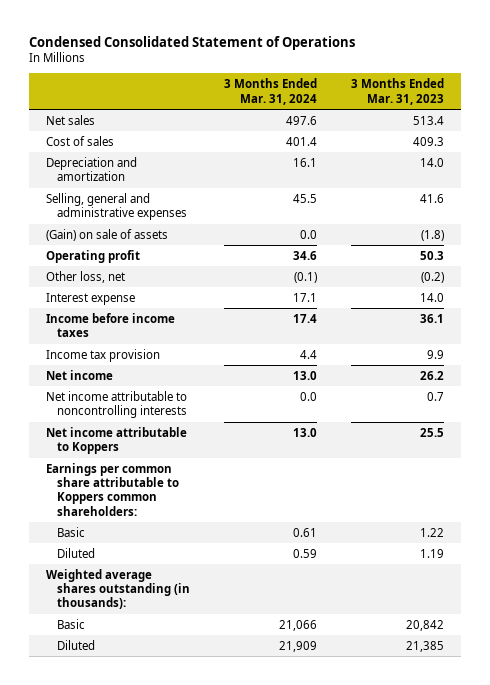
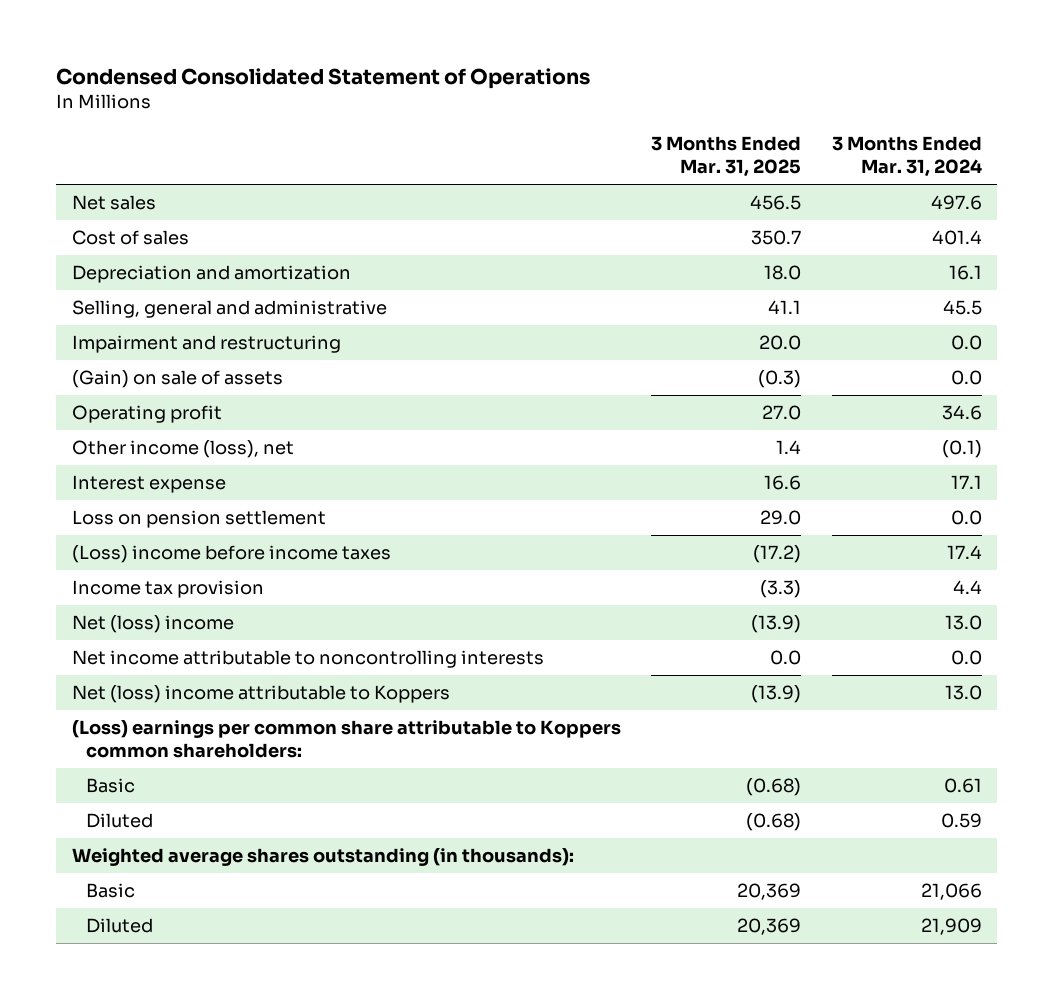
[351,78,445,105] 3 Months Ended Mar. 31, 2023 -> none
none -> [651,136,802,177] 3 Months Ended Mar. 31, 2025
[45,192,188,221] Selling, general and administrative expenses -> [71,300,387,319] Selling, general and administrative
none -> [71,335,341,354] Impairment and restructuring
[45,270,125,283] Other loss, net -> [71,440,294,459] Other income (loss), net
none -> [71,510,326,529] Loss on pension settlement
[45,312,175,338] Income before income taxes -> [71,545,391,564] (Loss) income before income taxes
[45,369,113,380] Net income -> [71,615,234,634] Net (loss) income
[45,426,187,455] Net income attributable to Koppers -> [71,685,450,704] Net (loss) income attributable to Koppers
[45,462,180,516] Earnings per common share attributable to Koppers common shareholders: -> [71,720,621,758] (Loss) earnings per common share attributable to Koppers common shareholders:

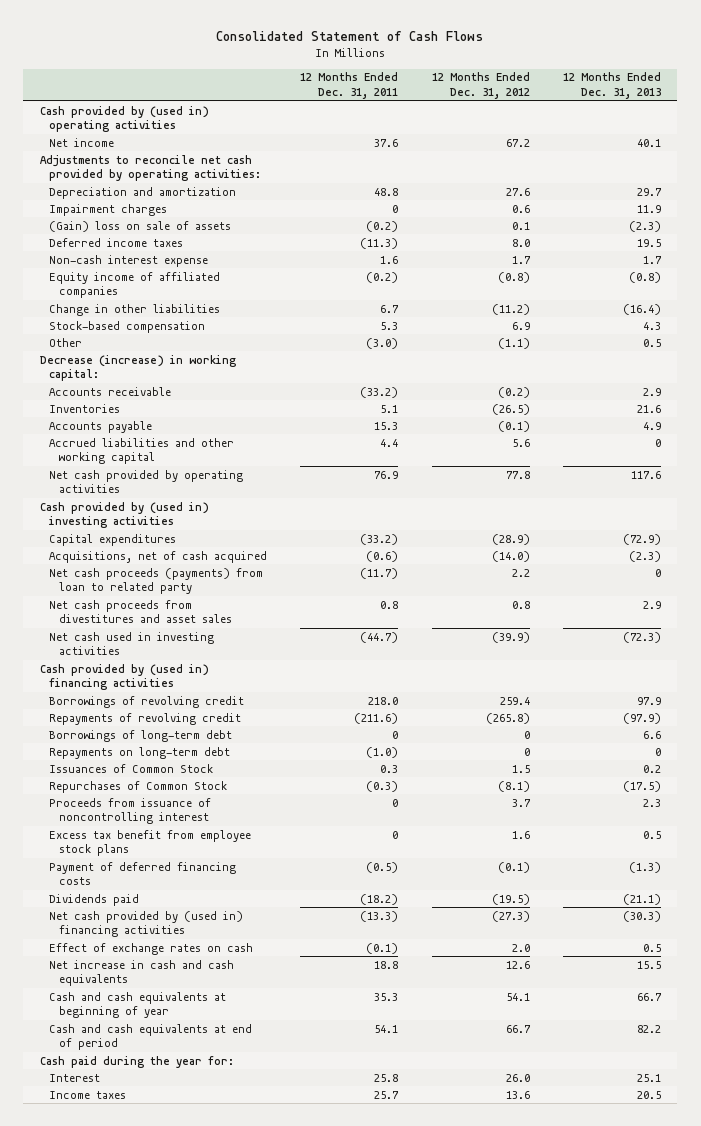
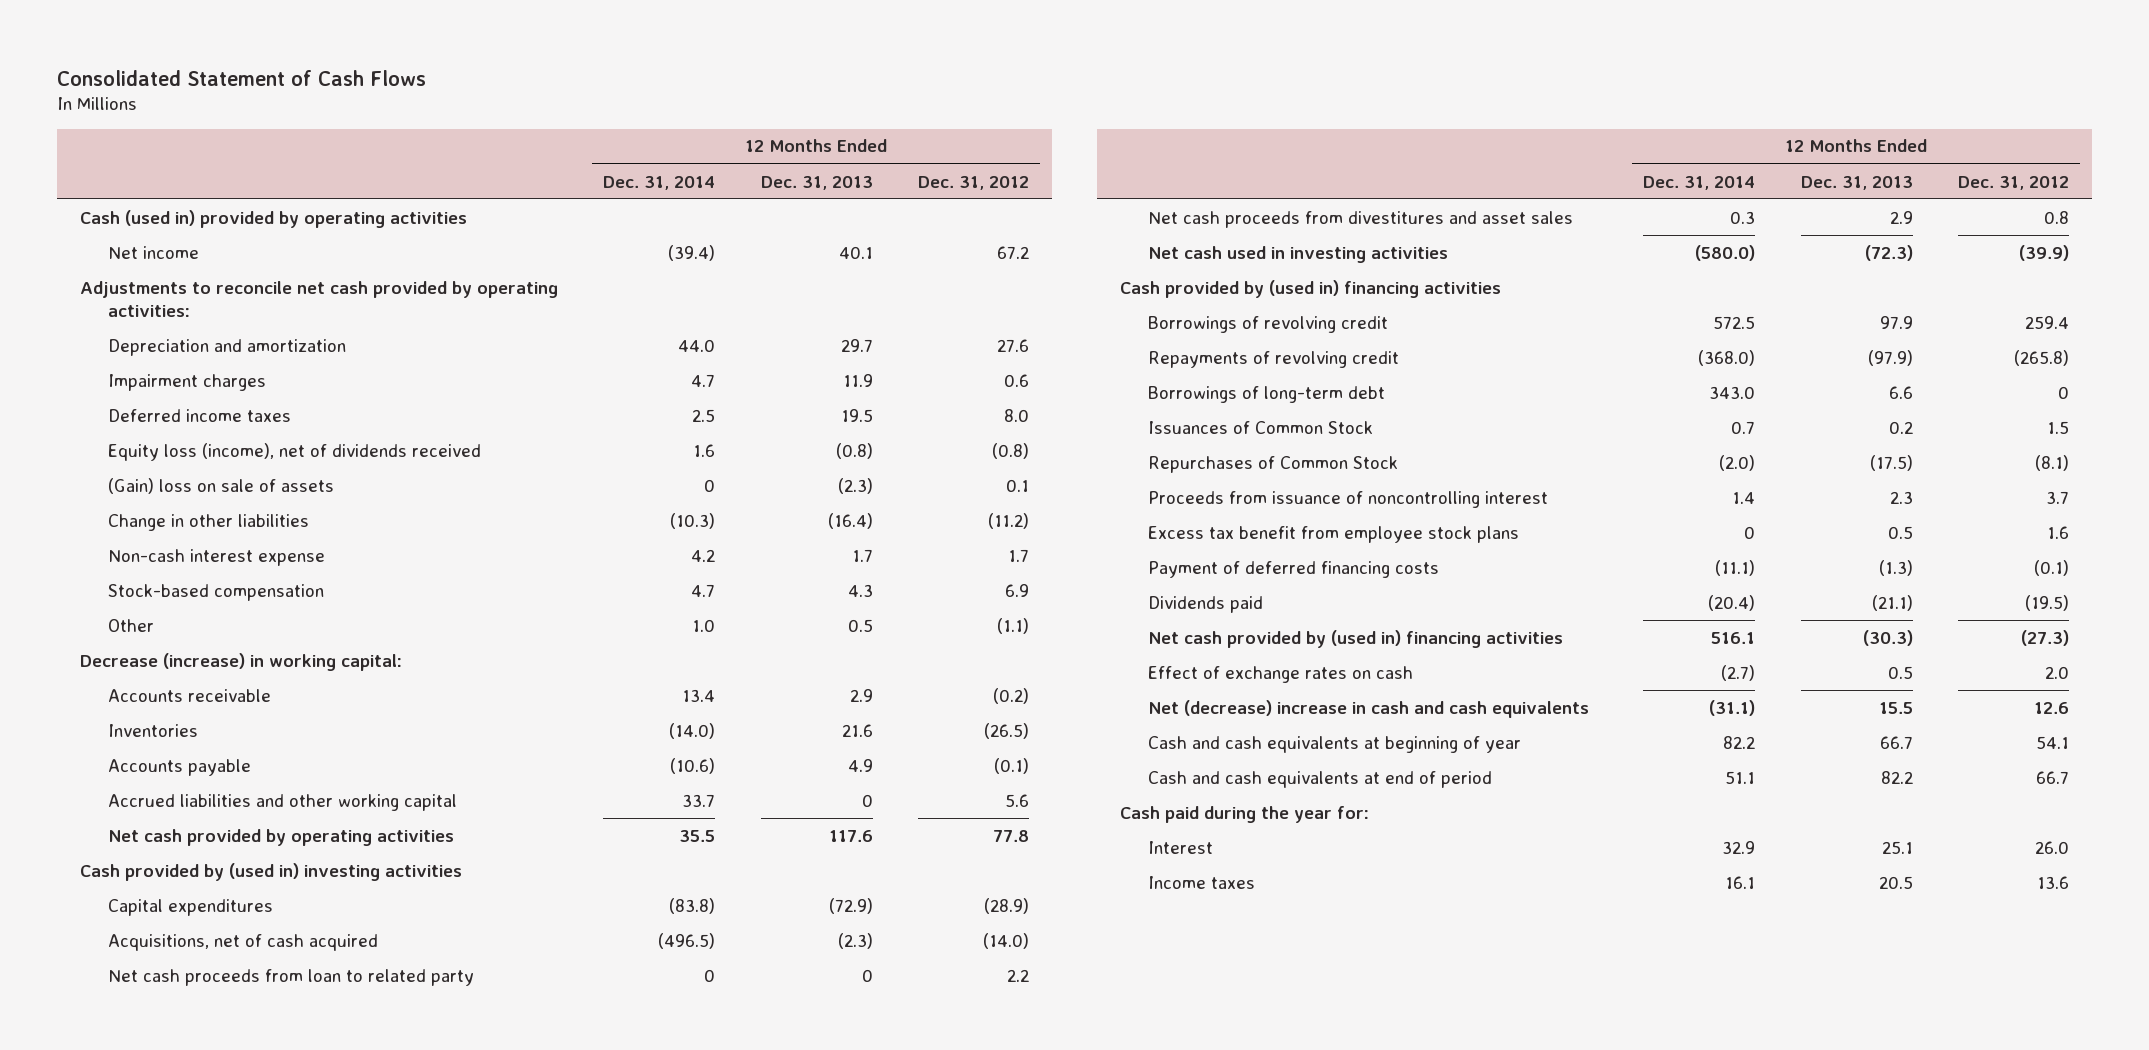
[300,72,399,100] 12 Months Ended Dec. 31, 2011 -> none
none -> [603,175,716,190] Dec. 31, 2014
[39,105,209,133] Cash provided by (used in) operating activities -> [80,209,468,228] Cash (used in) provided by operating activities
[49,271,221,299] Equity income of affiliated companies -> [108,442,482,461] Equity loss (income), net of dividends received
[49,220,232,232] (Gain) loss on sale of assets -> [108,477,335,494] (Gain) loss on sale of assets
[49,254,209,267] Non-cash interest expense -> [108,548,326,566] Non-cash interest expense
[49,567,264,595] Net cash proceeds (payments) from loan to related party -> [108,968,475,986] Net cash proceeds from loan to related party
[49,746,231,759] Repayments on long-term debt -> none
[49,959,235,987] Net increase in cash and cash equivalents -> [1148,699,1590,718] Net (decrease) increase in cash and cash equivalents

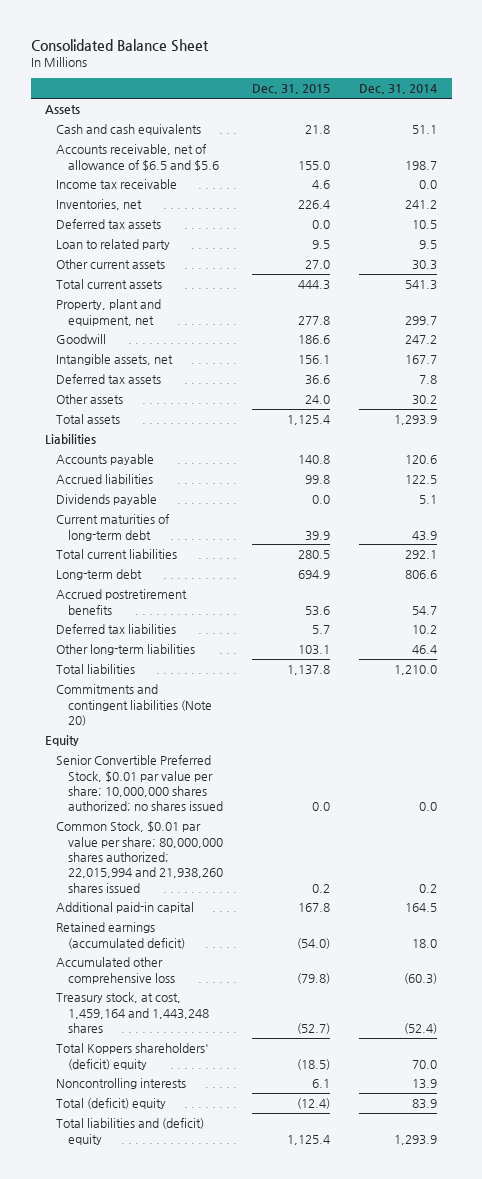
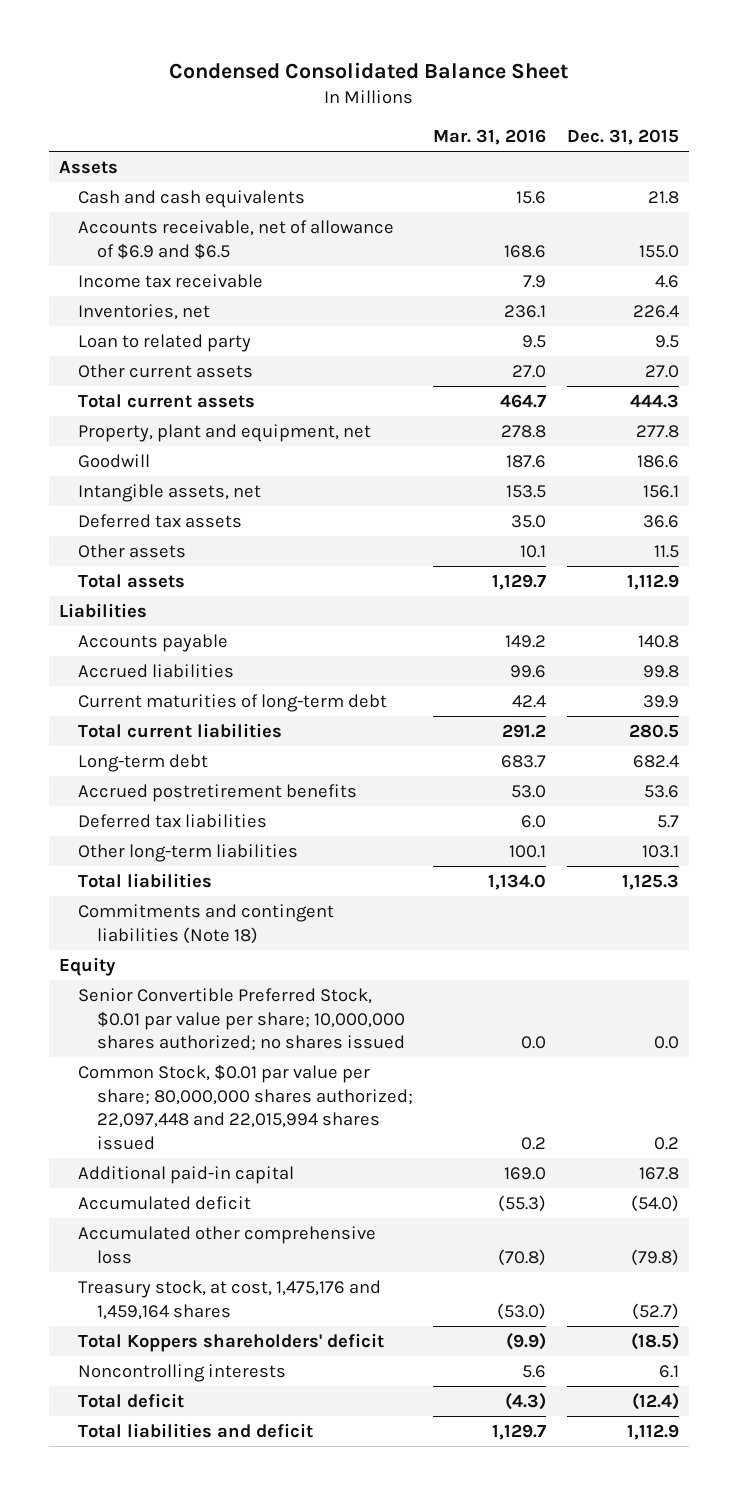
[30,38,209,52] Consolidated Balance Sheet -> [168,61,568,79] Condensed Consolidated Balance Sheet
[359,84,438,95] Dec. 31, 2014 -> none
none -> [433,129,547,146] Mar. 31, 2016
[56,144,219,171] Accounts receivable, net of allowance of $6.5 and $5.6 -> [78,219,395,259] Accounts receivable, net of allowance of $6.9 and $6.5
[56,219,162,230] Deferred tax assets -> none
[304,395,330,405] 24.0 -> [653,544,679,558] 11.5
[286,415,330,426] 1,125.4 -> [626,573,679,590] 1,112.9
[56,494,158,506] Dividends payable -> none
[297,570,330,580] 694.9 -> [632,754,679,768] 682.4
[286,665,330,676] 1,137.8 -> [621,873,679,890] 1,125.3
[56,684,212,726] Commitments and contingent liabilities (Note 20) -> [78,903,335,944] Commitments and contingent liabilities (Note 18)
[56,821,223,893] Common Stock, $0.01 par value per share; 80,000,000 shares authorized; 22,015,994 and 21,938,260 shares issued -> [78,1063,414,1151] Common Stock, $0.01 par value per share; 80,000,000 shares authorized; 22,097,448 and 22,015,994 shares issued
[56,922,185,949] Retained earnings (accumulated deficit) -> [78,1195,252,1210] Accumulated deficit
[56,992,209,1033] Treasury stock, at cost, 1,459,164 and 1,443,248 shares -> [78,1279,382,1320] Treasury stock, at cost, 1,475,176 and 1,459,164 shares
[56,1043,210,1070] Total Koppers shareholders' (deficit) equity -> [78,1332,385,1352] Total Koppers shareholders' deficit
[56,1098,167,1110] Total (deficit) equity -> [78,1392,185,1408] Total deficit
[56,1118,205,1145] Total liabilities and (deficit) equity -> [78,1422,314,1438] Total liabilities and deficit
[286,1134,330,1145] 1,125.4 -> [626,1423,679,1440] 1,112.9

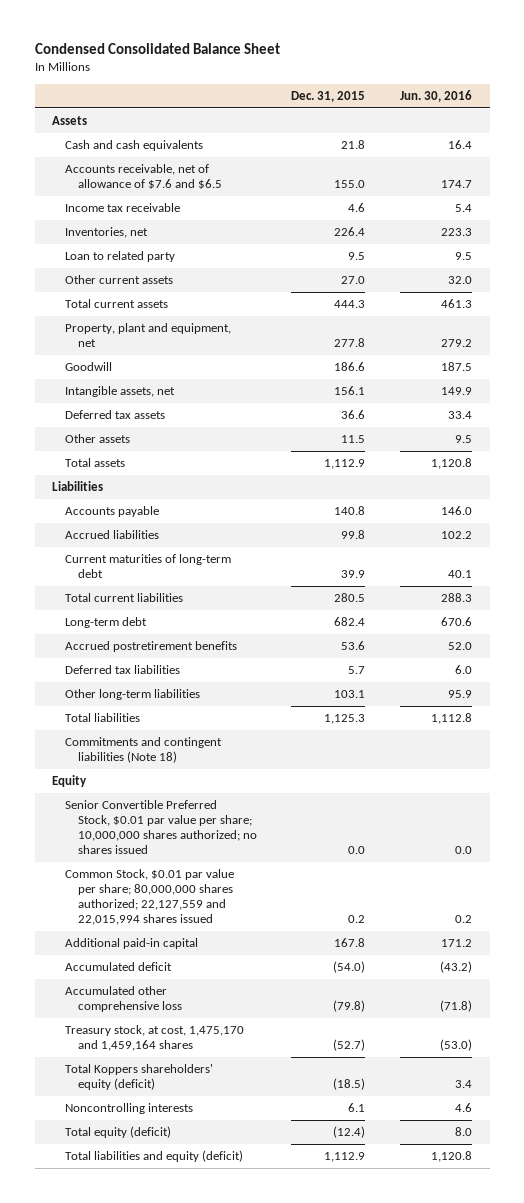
[433,129,547,146] Mar. 31, 2016 -> none
none -> [400,90,473,103] Jun. 30, 2016
[78,219,395,259] Accounts receivable, net of allowance of $6.9 and $6.5 -> [64,164,222,189] Accounts receivable, net of allowance of $7.6 and $6.5
[78,1063,414,1151] Common Stock, $0.01 par value per share; 80,000,000 shares authorized; 22,097,448 and 22,015,994 shares issued -> [64,869,234,925] Common Stock, $0.01 par value per share; 80,000,000 shares authorized; 22,127,559 and 22,015,994 shares issued
[78,1279,382,1320] Treasury stock, at cost, 1,475,176 and 1,459,164 shares -> [64,1025,244,1051] Treasury stock, at cost, 1,475,170 and 1,459,164 shares
[78,1332,385,1352] Total Koppers shareholders' deficit -> [64,1064,213,1090] Total Koppers shareholders' equity (deficit)
[78,1392,185,1408] Total deficit -> [64,1126,171,1139] Total equity (deficit)
[78,1422,314,1438] Total liabilities and deficit -> [64,1150,243,1163] Total liabilities and equity (deficit)

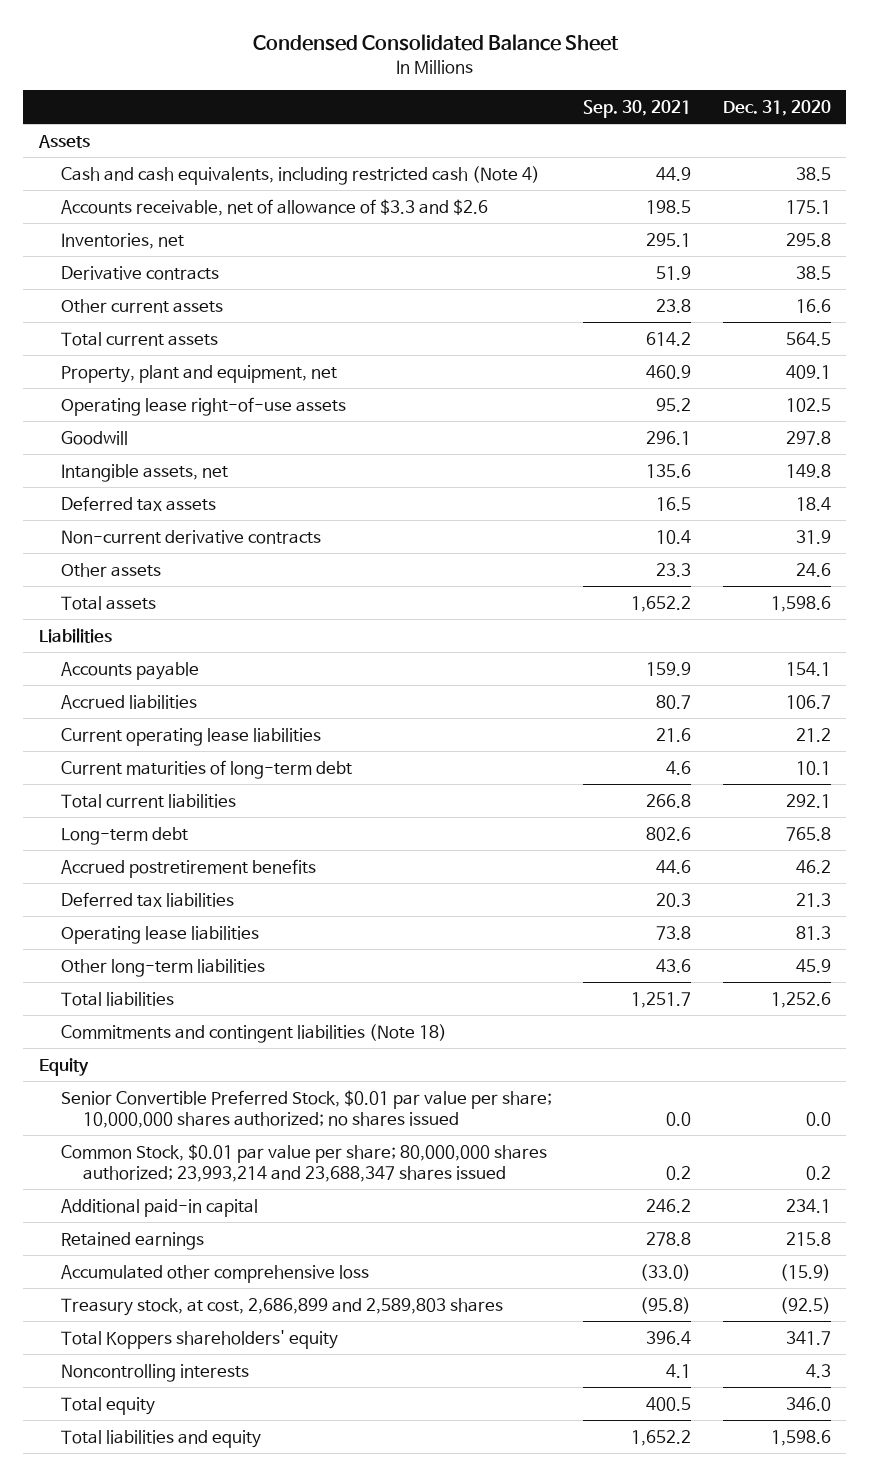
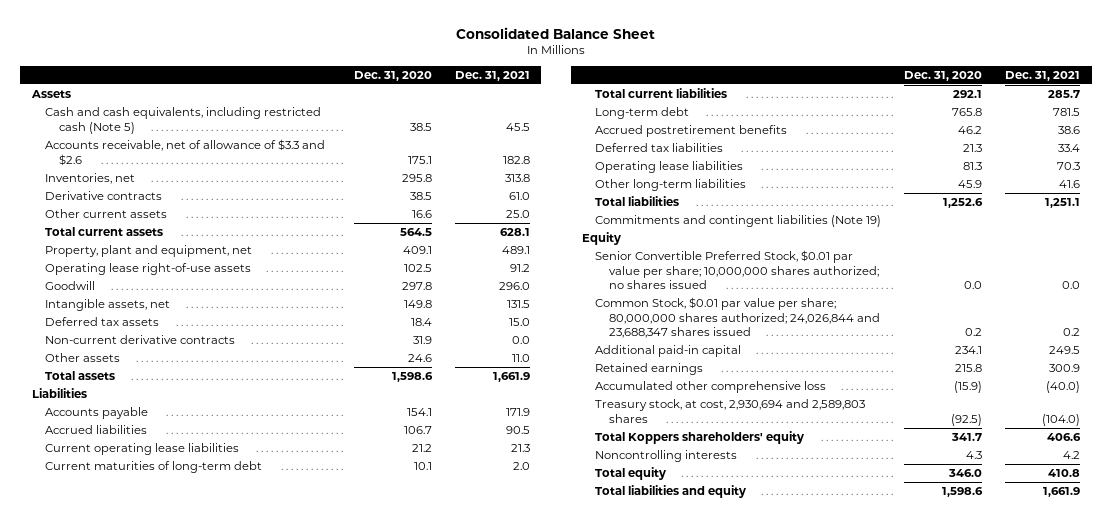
[252,33,619,51] Condensed Consolidated Balance Sheet -> [456,26,656,39] Consolidated Balance Sheet
[583,99,692,118] Sep. 30, 2021 -> none
none -> [455,70,531,81] Dec. 31, 2021
[60,165,540,185] Cash and cash equivalents, including restricted cash (Note 4) -> [45,107,322,134] Cash and cash equivalents, including restricted cash (Note 5)
[60,1023,447,1043] Commitments and contingent liabilities (Note 18) -> [595,215,882,228] Commitments and contingent liabilities (Note 19)
[60,1143,547,1182] Common Stock, $0.01 par value per share; 80,000,000 shares authorized; 23,993,214 and 23,688,347 shares issued -> [595,297,880,339] Common Stock, $0.01 par value per share; 80,000,000 shares authorized; 24,026,844 and 23,688,347 shares issued
[60,1297,503,1316] Treasury stock, at cost, 2,686,899 and 2,589,803 shares -> [595,399,866,423] Treasury stock, at cost, 2,930,694 and 2,589,803 shares

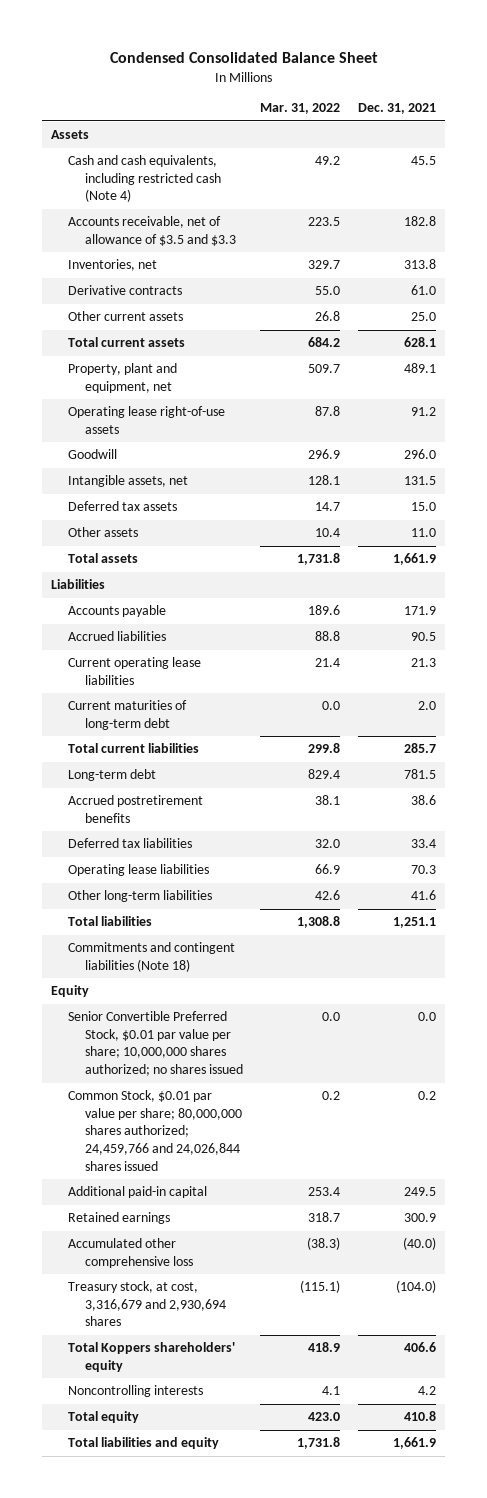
[456,26,656,39] Consolidated Balance Sheet -> [109,52,378,64] Condensed Consolidated Balance Sheet
[354,70,433,81] Dec. 31, 2020 -> none
none -> [260,103,341,115] Mar. 31, 2022
[45,107,322,134] Cash and cash equivalents, including restricted cash (Note 5) -> [68,155,221,203] Cash and cash equivalents, including restricted cash (Note 4)
[45,139,326,166] Accounts receivable, net of allowance of $3.3 and $2.6 -> [68,216,236,246] Accounts receivable, net of allowance of $3.5 and $3.3
[45,335,236,345] Non-current derivative contracts -> none
[595,215,882,228] Commitments and contingent liabilities (Note 19) -> [68,942,236,972] Commitments and contingent liabilities (Note 18)
[595,297,880,339] Common Stock, $0.01 par value per share; 80,000,000 shares authorized; 24,026,844 and 23,688,347 shares issued -> [68,1090,242,1171] Common Stock, $0.01 par value per share; 80,000,000 shares authorized; 24,459,766 and 24,026,844 shares issued
[595,399,866,423] Treasury stock, at cost, 2,930,694 and 2,589,803 shares -> [68,1281,226,1327] Treasury stock, at cost, 3,316,679 and 2,930,694 shares

